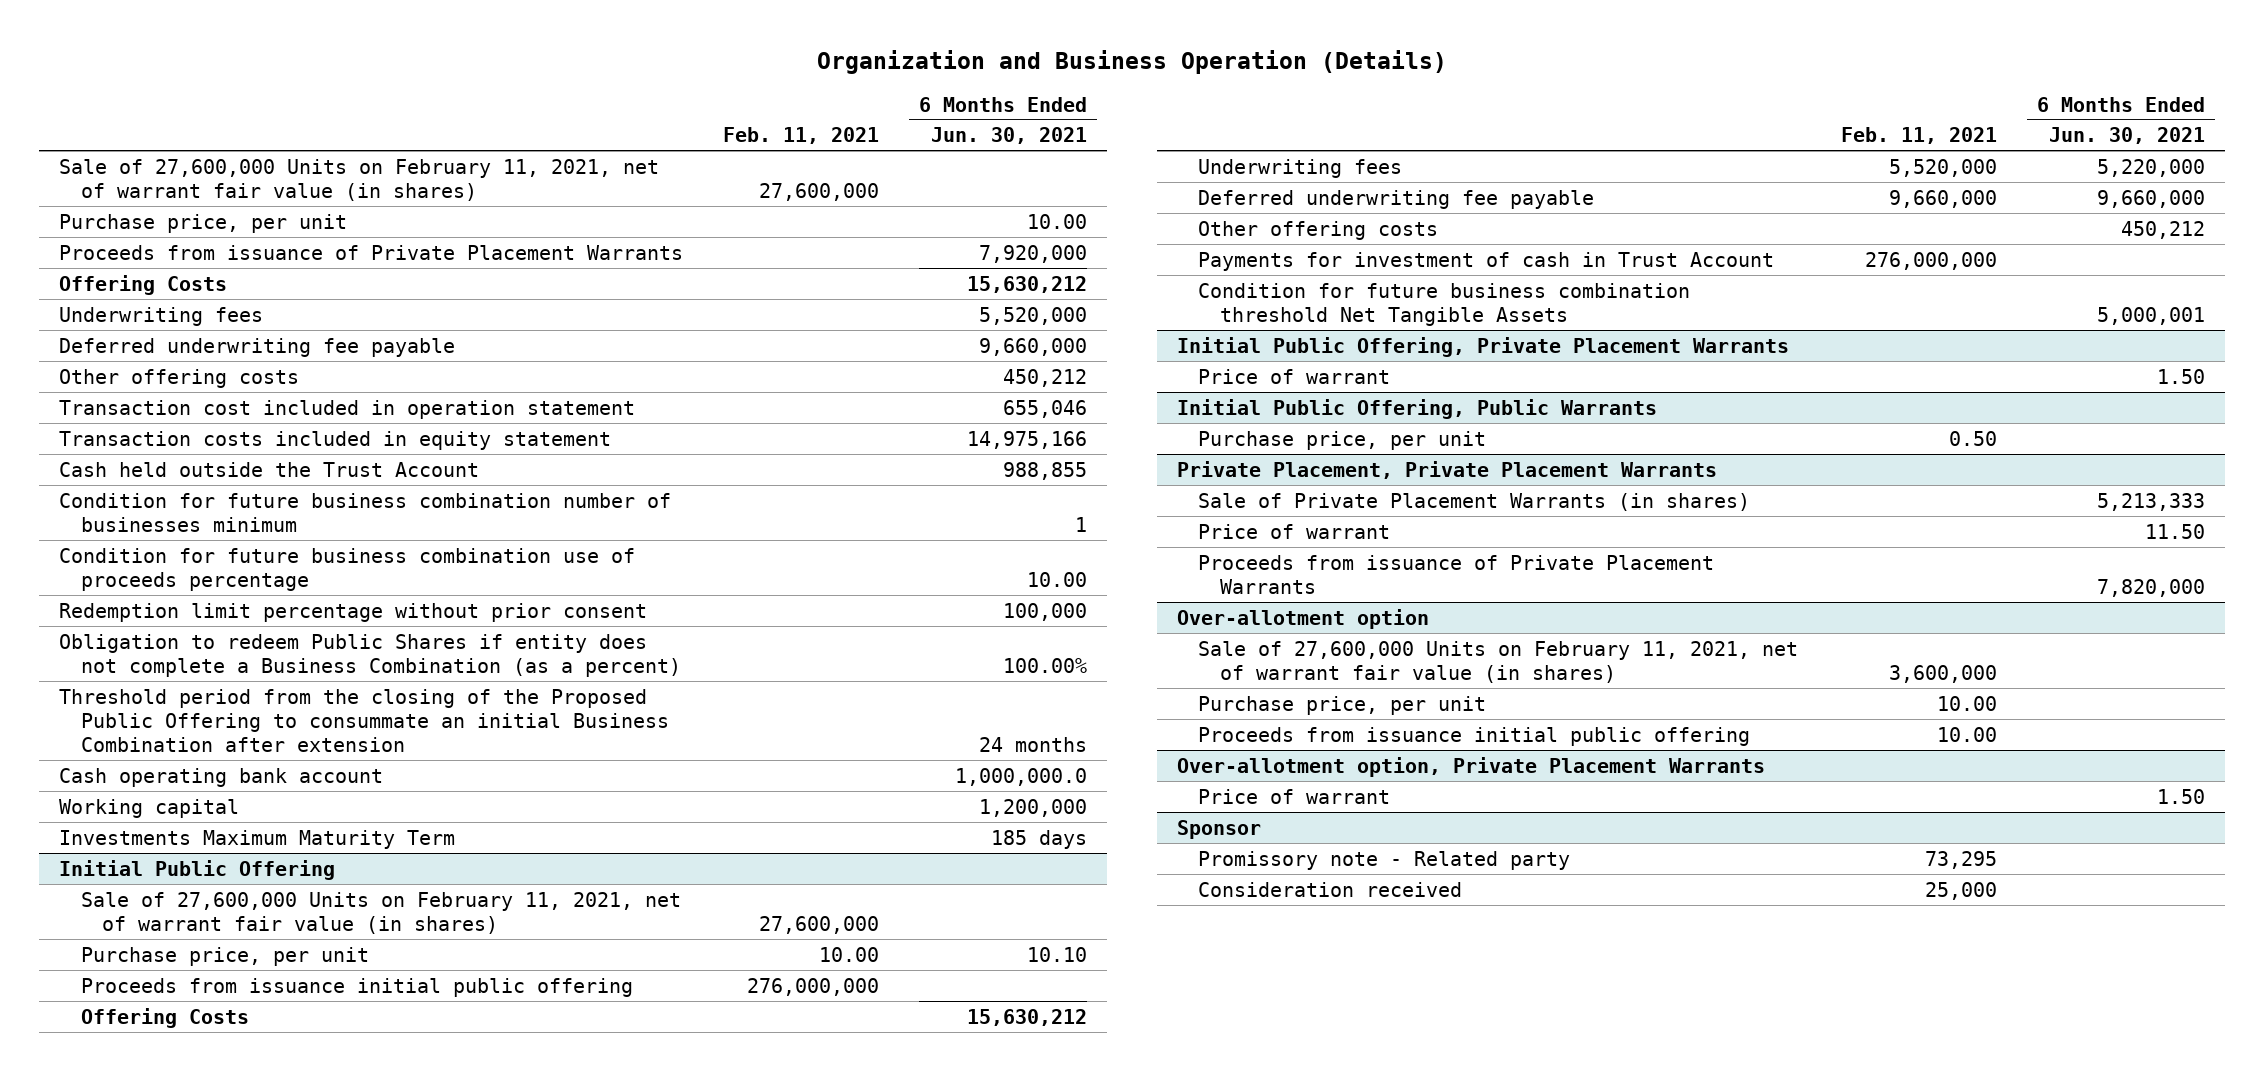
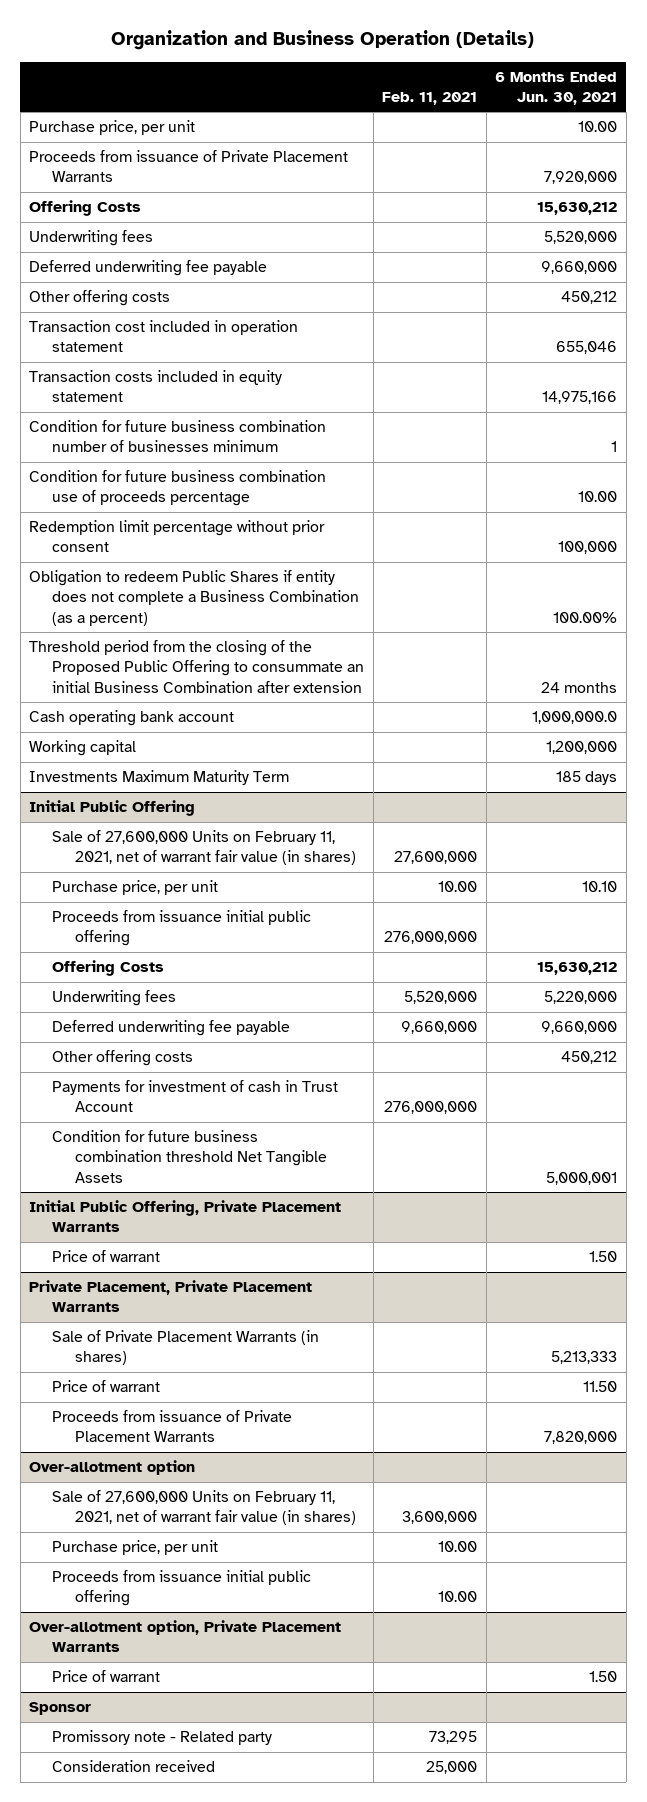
[58,158,659,201] Sale of 27,600,000 Units on February 11, 2021, net of warrant fair value (in shares) -> none
[58,461,479,477] Cash held outside the Trust Account -> none
[1176,398,1657,419] Initial Public Offering, Public Warrants -> none
[1198,430,1487,450] Purchase price, per unit -> none

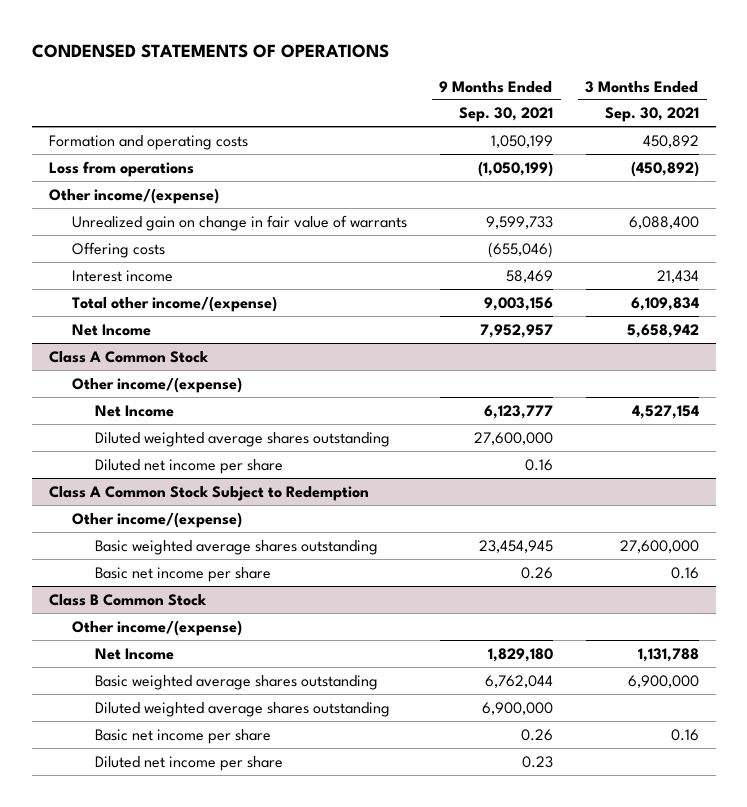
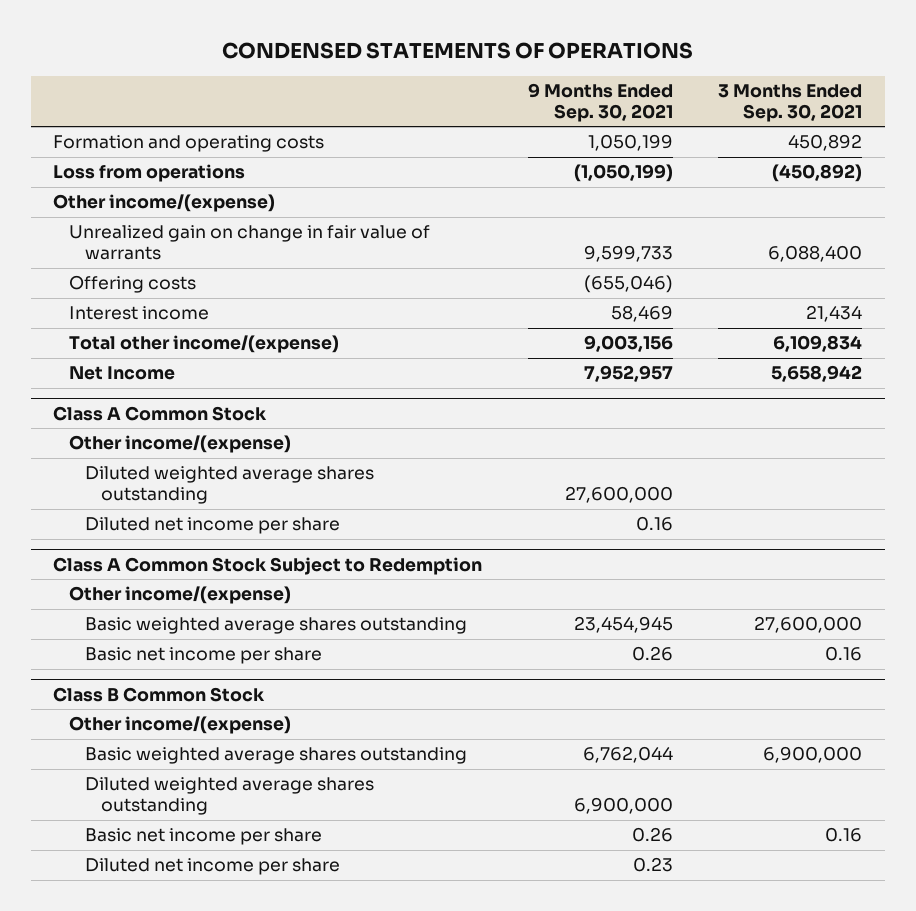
[94,404,174,417] Net Income -> none
[94,647,174,660] Net Income -> none

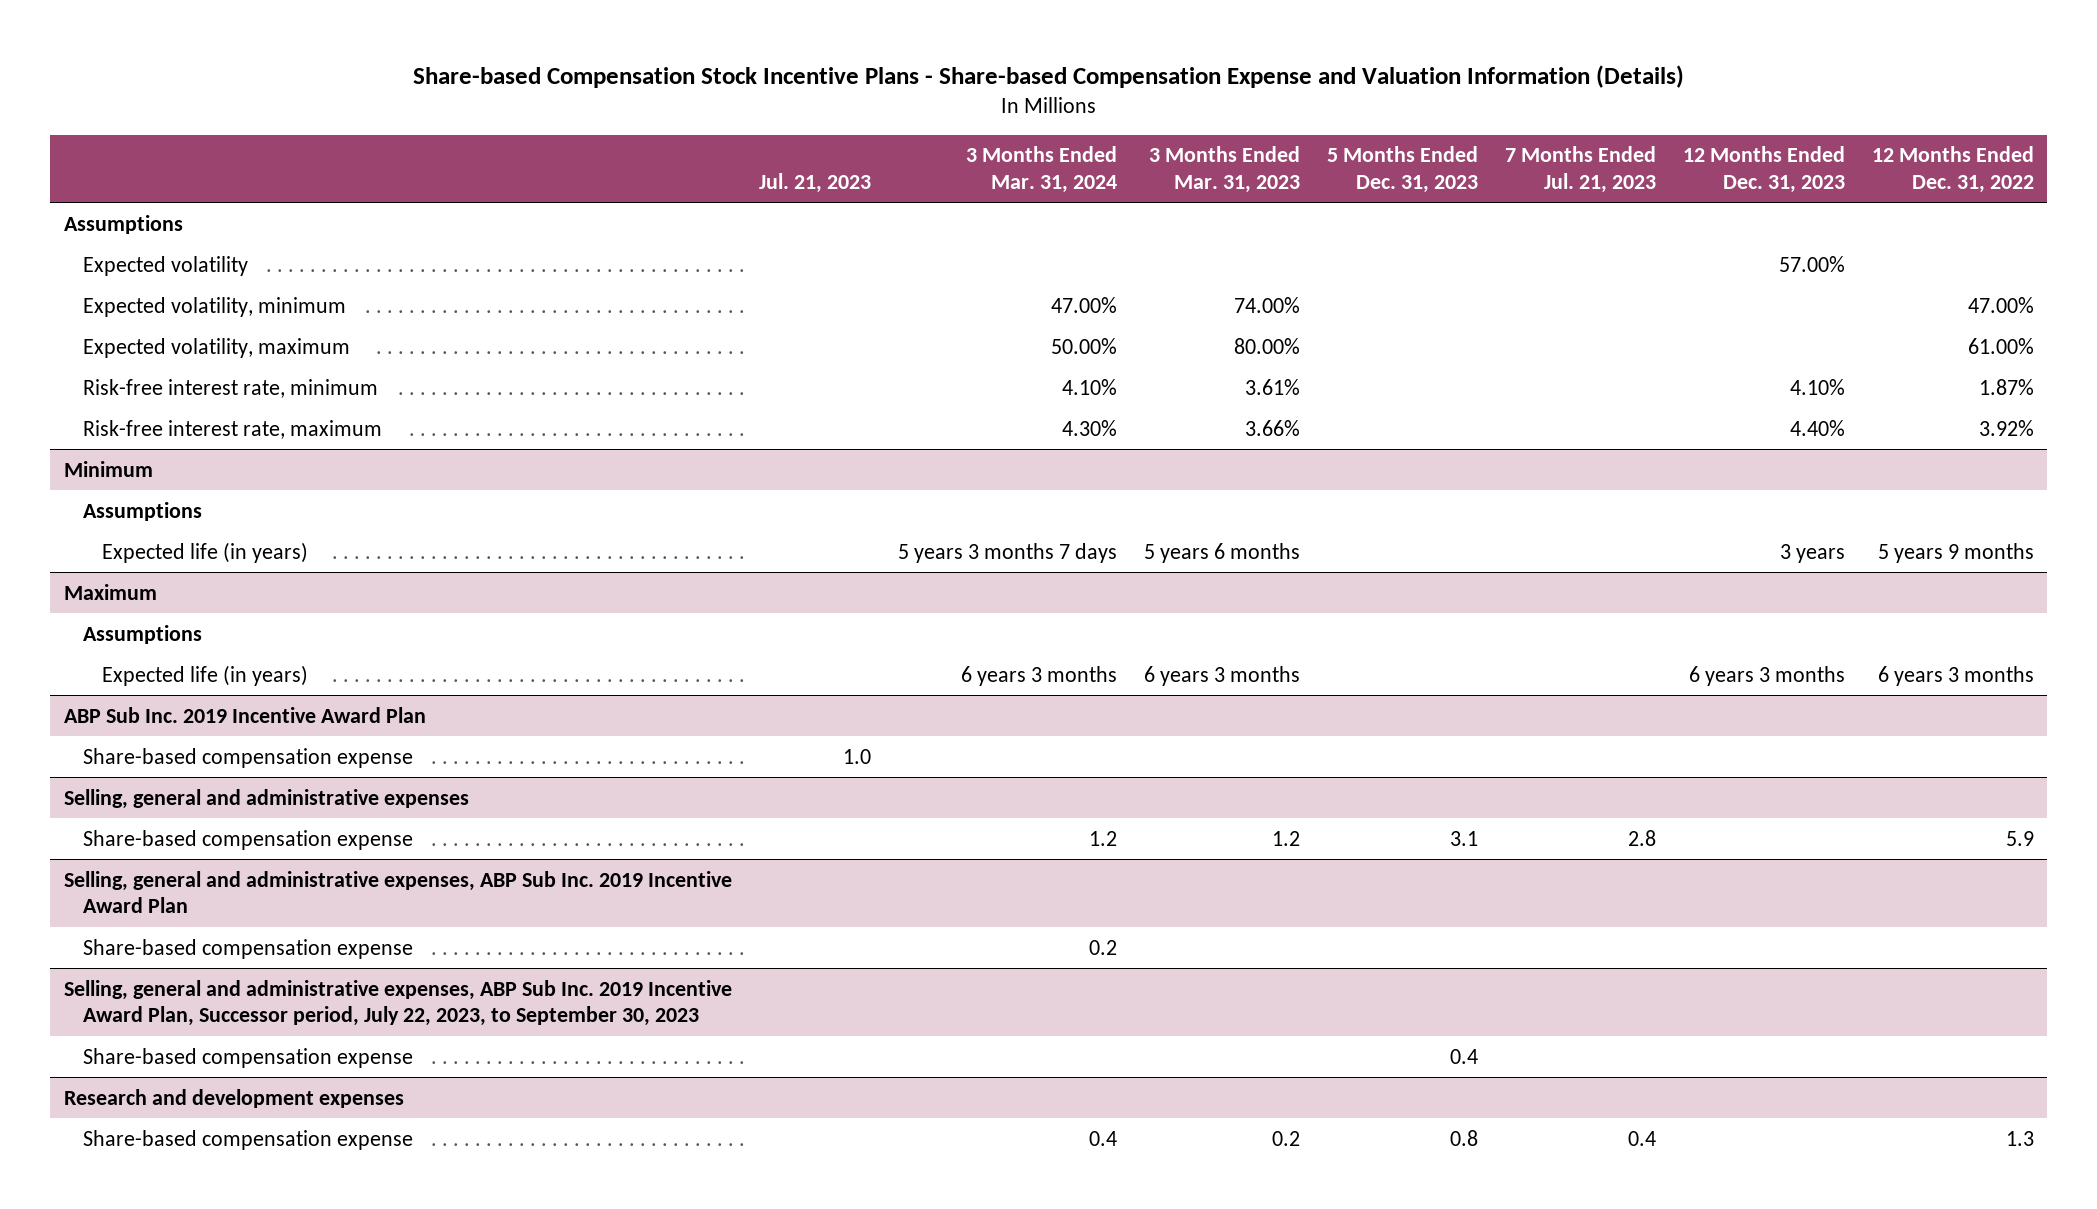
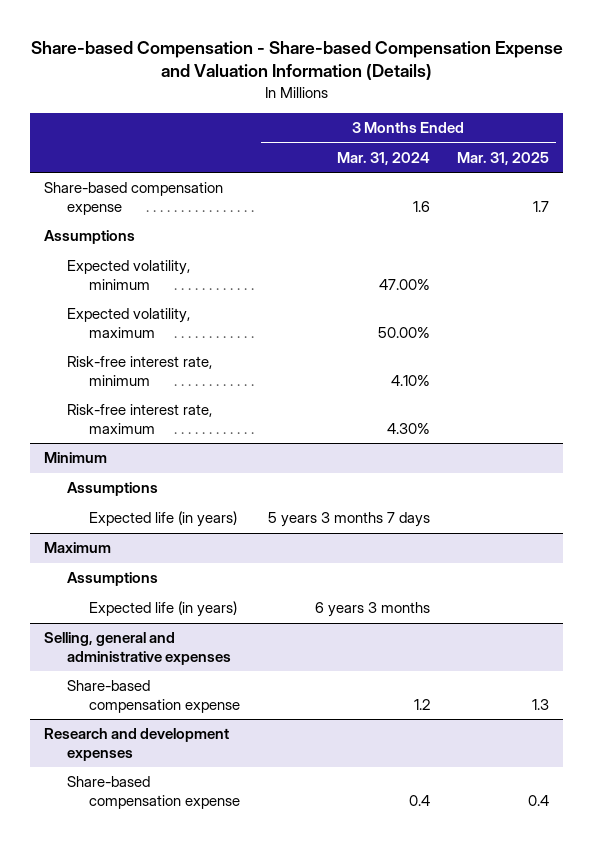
[412,64,1684,88] Share-based Compensation Stock Incentive Plans - Share-based Compensation Expense and Valuation Information (Details) -> [30,40,563,81] Share-based Compensation - Share-based Compensation Expense and Valuation Information (Details)
[758,172,871,193] Jul. 21, 2023 -> none
[1148,146,1300,193] 3 Months Ended Mar. 31, 2023 -> none
[1326,146,1478,193] 5 Months Ended Dec. 31, 2023 -> none
[1504,146,1656,193] 7 Months Ended Jul. 21, 2023 -> none
[1682,146,1845,193] 12 Months Ended Dec. 31, 2023 -> none
[1871,146,2034,193] 12 Months Ended Dec. 31, 2022 -> none
none -> [457,151,550,165] Mar. 31, 2025
none -> [44,182,224,215] Share-based compensation expense
[82,255,248,276] Expected volatility -> none
[63,706,426,723] ABP Sub Inc. 2019 Incentive Award Plan -> none
[82,747,413,768] Share-based compensation expense -> none
[63,870,732,914] Selling, general and administrative expenses, ABP Sub Inc. 2019 Incentive Award Plan -> none
[82,938,413,959] Share-based compensation expense -> none
[63,979,732,1027] Selling, general and administrative expenses, ABP Sub Inc. 2019 Incentive Award Plan, Successor period, July 22, 2023, to September 30, 2023 -> none
[82,1047,413,1068] Share-based compensation expense -> none

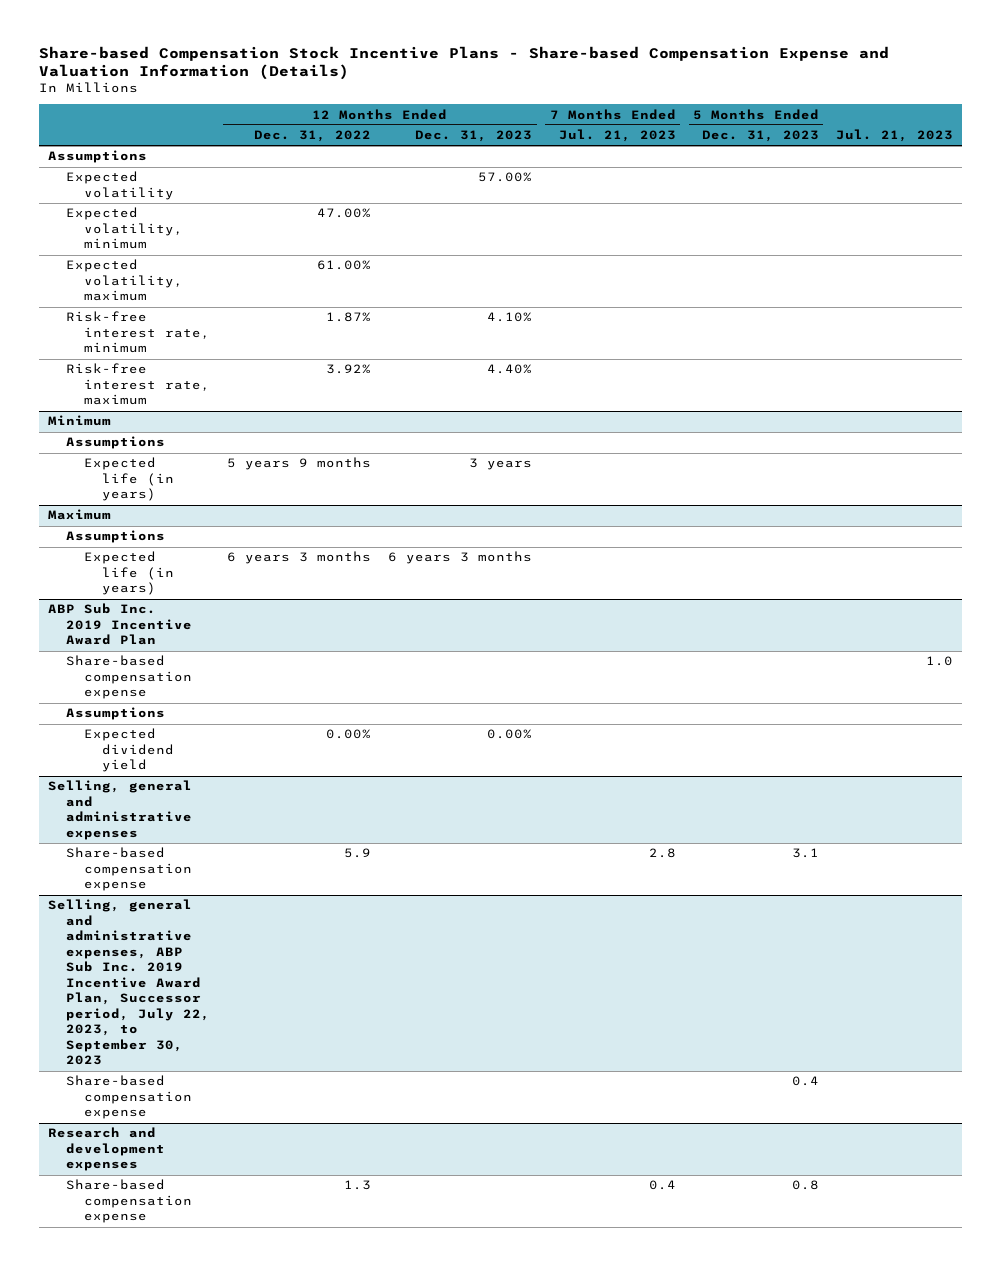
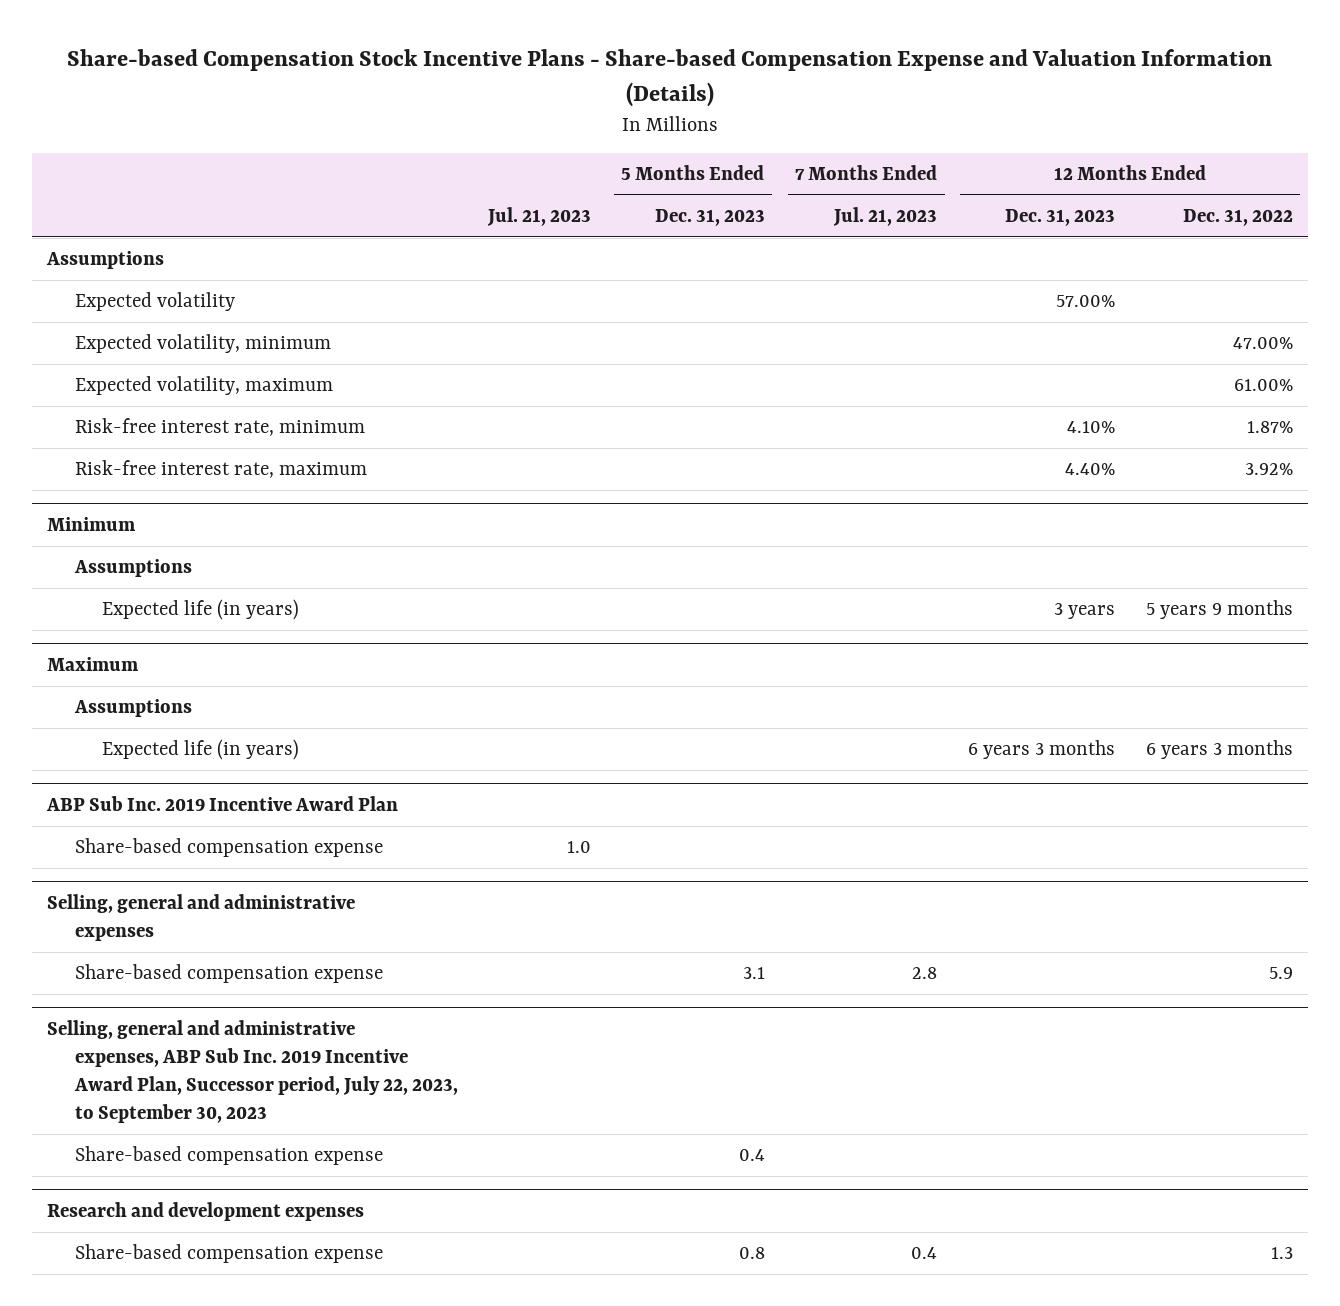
[65,707,165,721] Assumptions -> none
[83,728,174,773] Expected dividend yield -> none

